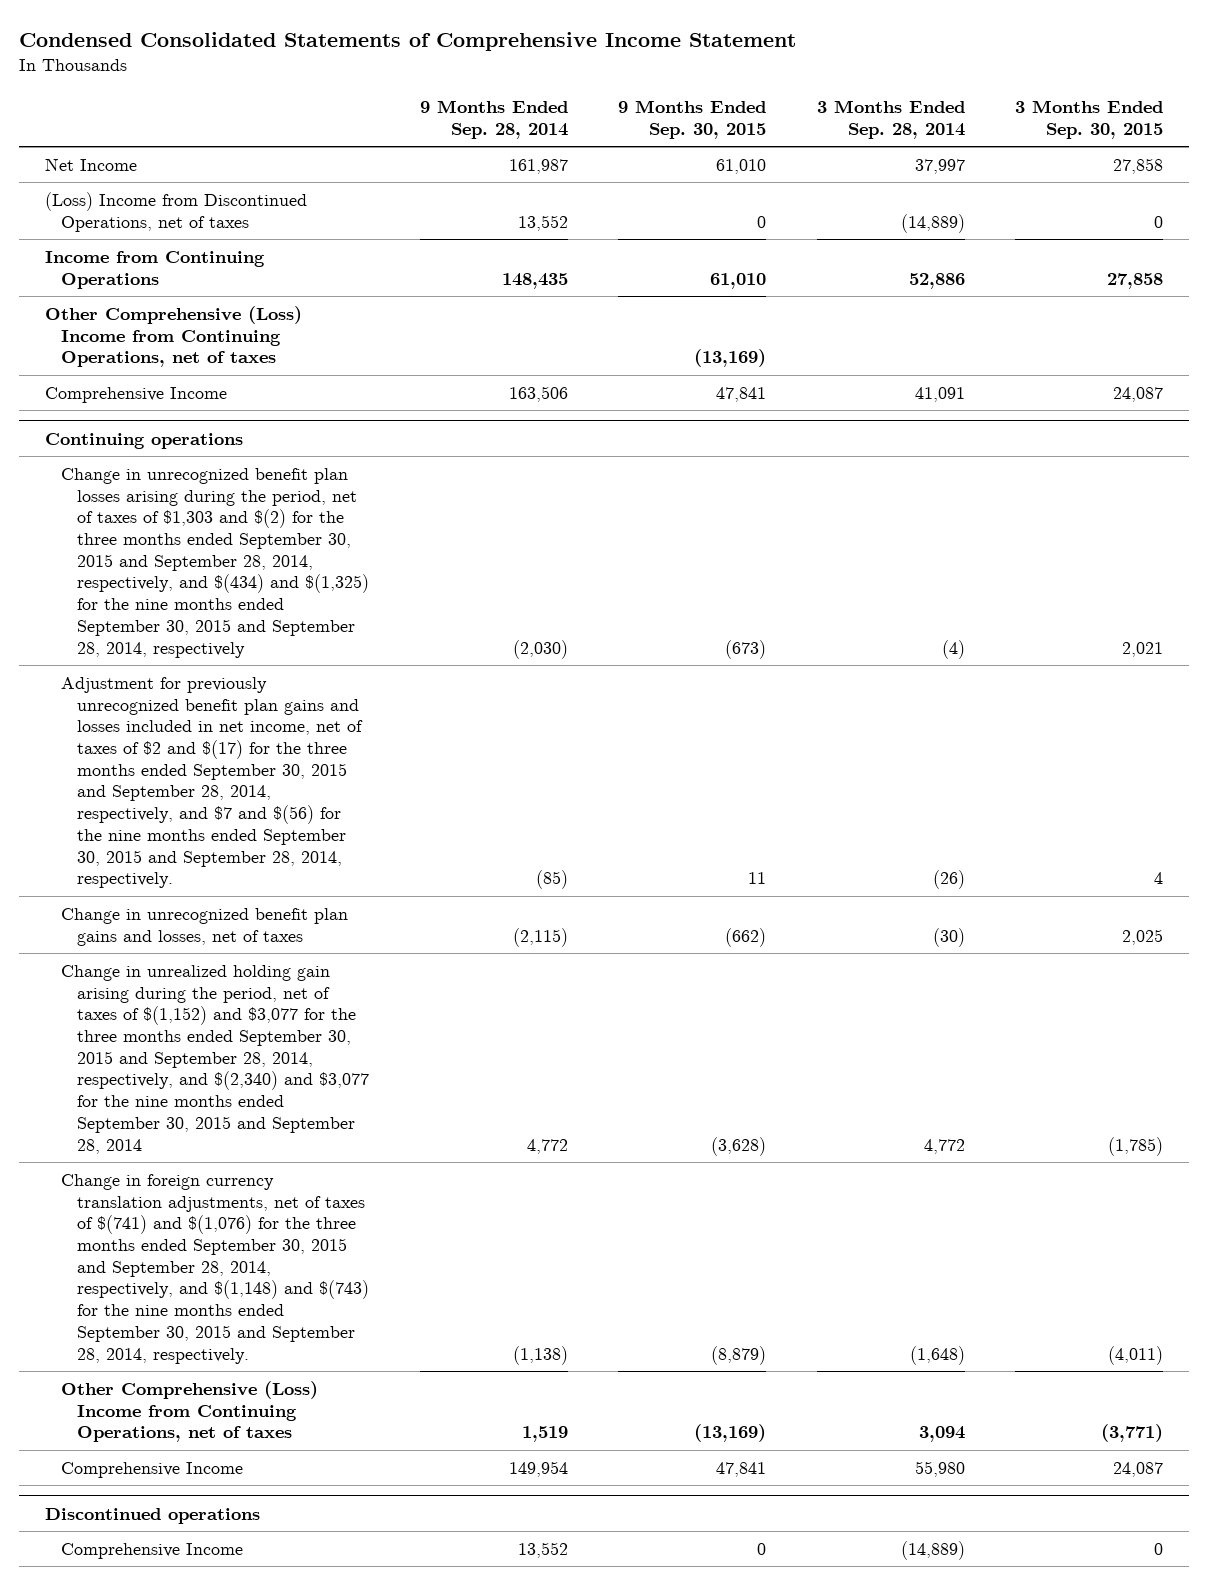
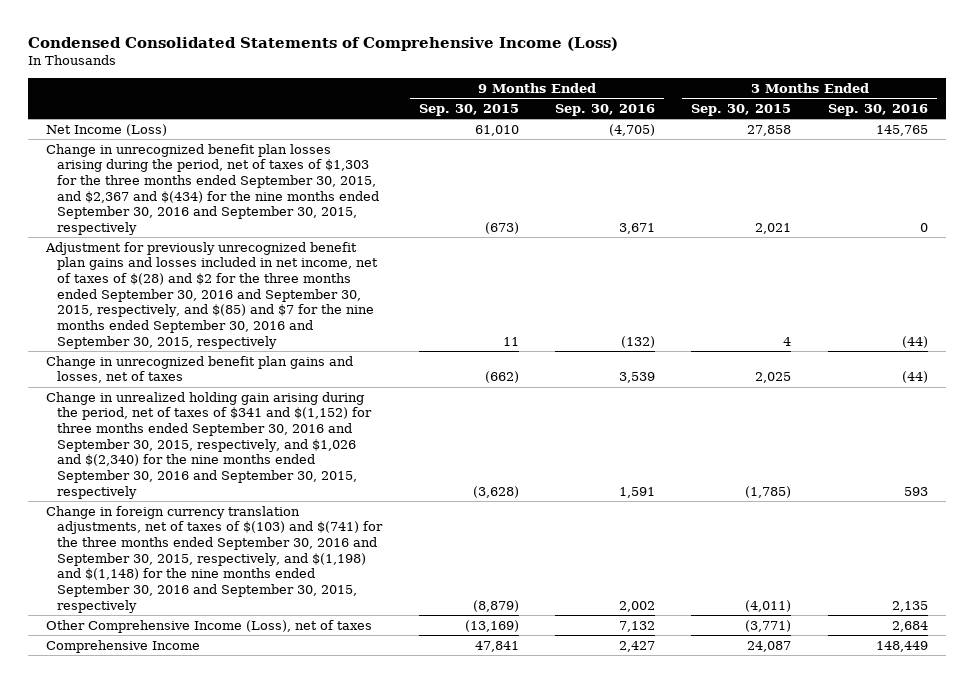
[19,32,797,52] Condensed Consolidated Statements of Comprehensive Income Statement -> [27,36,618,51] Condensed Consolidated Statements of Comprehensive Income (Loss)
[419,99,568,139] 9 Months Ended Sep. 28, 2014 -> none
[816,99,965,139] 3 Months Ended Sep. 28, 2014 -> none
none -> [555,103,656,116] Sep. 30, 2016
none -> [827,103,928,116] Sep. 30, 2016
[44,191,307,232] (Loss) Income from Discontinued Operations, net of taxes -> none
[44,250,265,289] Income from Continuing Operations -> none
[44,305,302,368] Other Comprehensive (Loss) Income from Continuing Operations, net of taxes -> none
[44,386,227,403] Comprehensive Income -> none
[44,432,243,449] Continuing operations -> none
[44,157,137,171] Net Income -> [45,123,167,136] Net Income (Loss)
[60,467,370,658] Change in unrecognized benefit plan losses arising during the period, net of taxes of $1,303 and $(2) for the three months ended September 30, 2015 and September 28, 2014, respectively, and $(434) and $(1,325) for the nine months ended September 30, 2015 and September 28, 2014, respectively -> [45,143,380,236] Change in unrecognized benefit plan losses arising during the period, net of taxes of $1,303 for the three months ended September 30, 2015, and $2,367 and $(434) for the nine months ended September 30, 2016 and September 30, 2015, respectively
[60,676,364,889] Adjustment for previously unrecognized benefit plan gains and losses included in net income, net of taxes of $2 and $(17) for the three months ended September 30, 2015 and September 28, 2014, respectively, and $7 and $(56) for the nine months ended September 30, 2015 and September 28, 2014, respectively. -> [44,241,379,349] Adjustment for previously unrecognized benefit plan gains and losses included in net income, net of taxes of $(28) and $2 for the three months ended September 30, 2016 and September 30, 2015, respectively, and $(85) and $7 for the nine months ended September 30, 2016 and September 30, 2015, respectively
[60,964,370,1154] Change in unrealized holding gain arising during the period, net of taxes of $(1,152) and $3,077 for the three months ended September 30, 2015 and September 28, 2014, respectively, and $(2,340) and $3,077 for the nine months ended September 30, 2015 and September 28, 2014 -> [45,391,373,499] Change in unrealized holding gain arising during the period, net of taxes of $341 and $(1,152) for three months ended September 30, 2016 and September 30, 2015, respectively, and $1,026 and $(2,340) for the nine months ended September 30, 2016 and September 30, 2015, respectively
[60,1173,370,1364] Change in foreign currency translation adjustments, net of taxes of $(741) and $(1,076) for the three months ended September 30, 2015 and September 28, 2014, respectively, and $(1,148) and $(743) for the nine months ended September 30, 2015 and September 28, 2014, respectively. -> [45,505,384,613] Change in foreign currency translation adjustments, net of taxes of $(103) and $(741) for the three months ended September 30, 2016 and September 30, 2015, respectively, and $(1,198) and $(1,148) for the nine months ended September 30, 2016 and September 30, 2015, respectively
[60,1380,318,1443] Other Comprehensive (Loss) Income from Continuing Operations, net of taxes -> [45,619,372,633] Other Comprehensive Income (Loss), net of taxes
[44,1507,260,1524] Discontinued operations -> none
[60,1542,243,1559] Comprehensive Income -> none

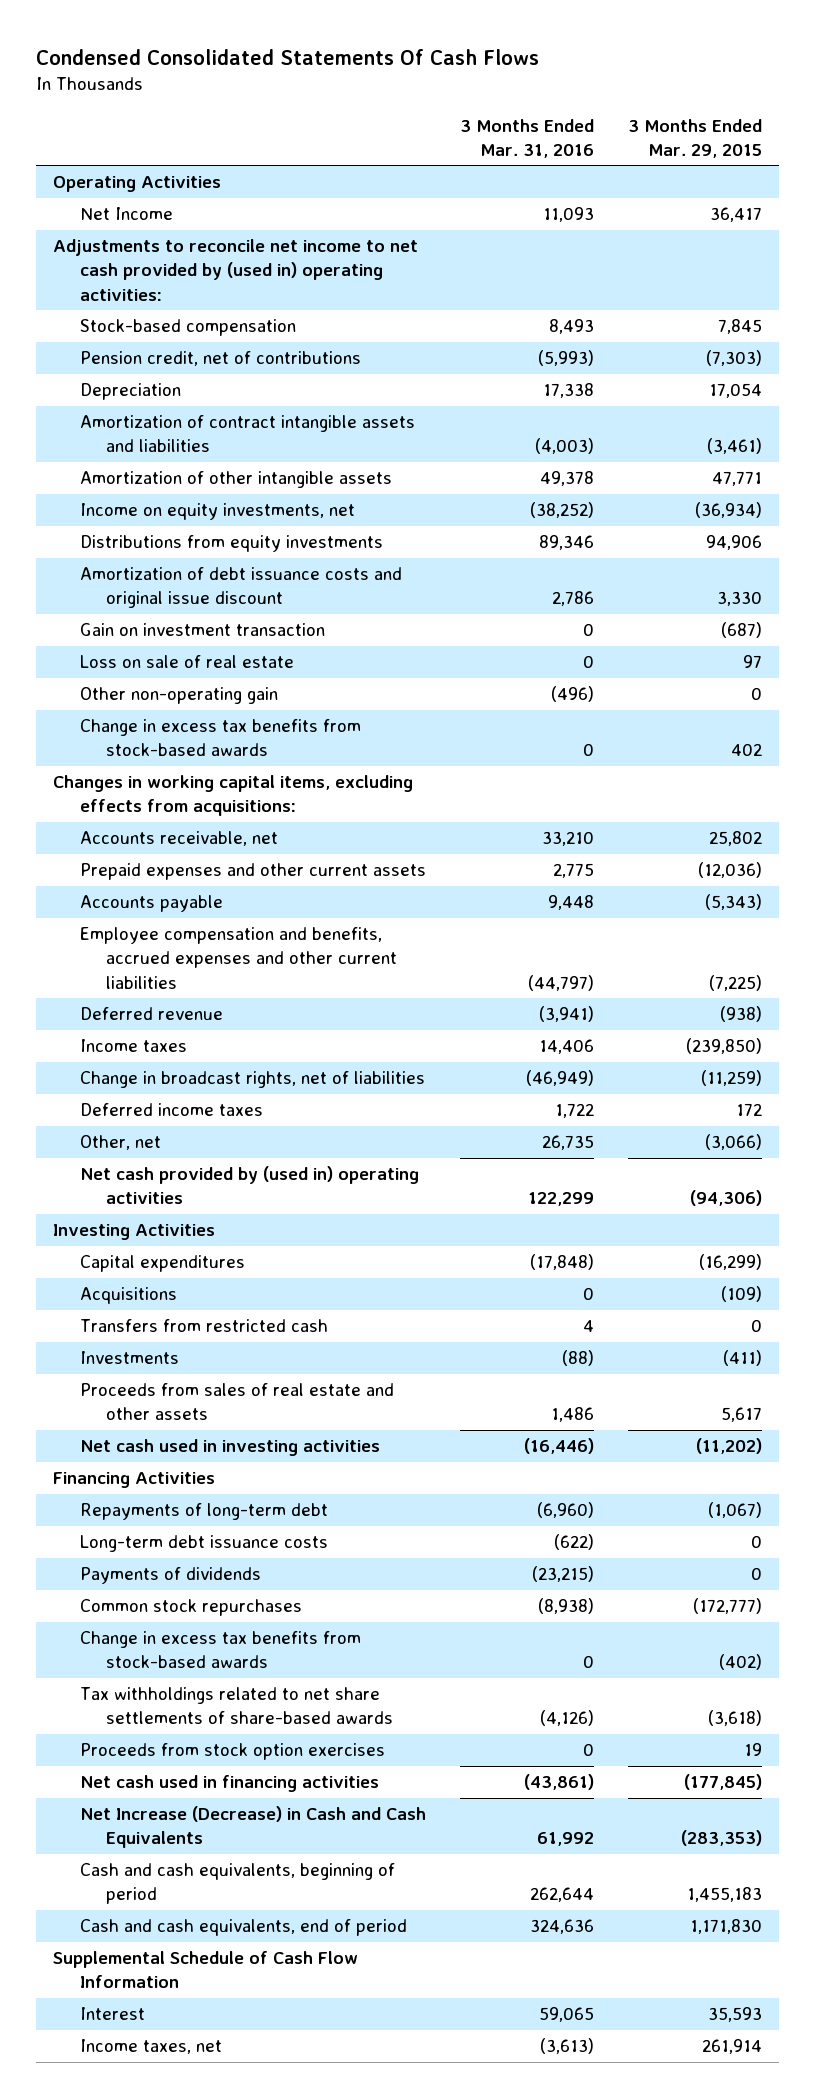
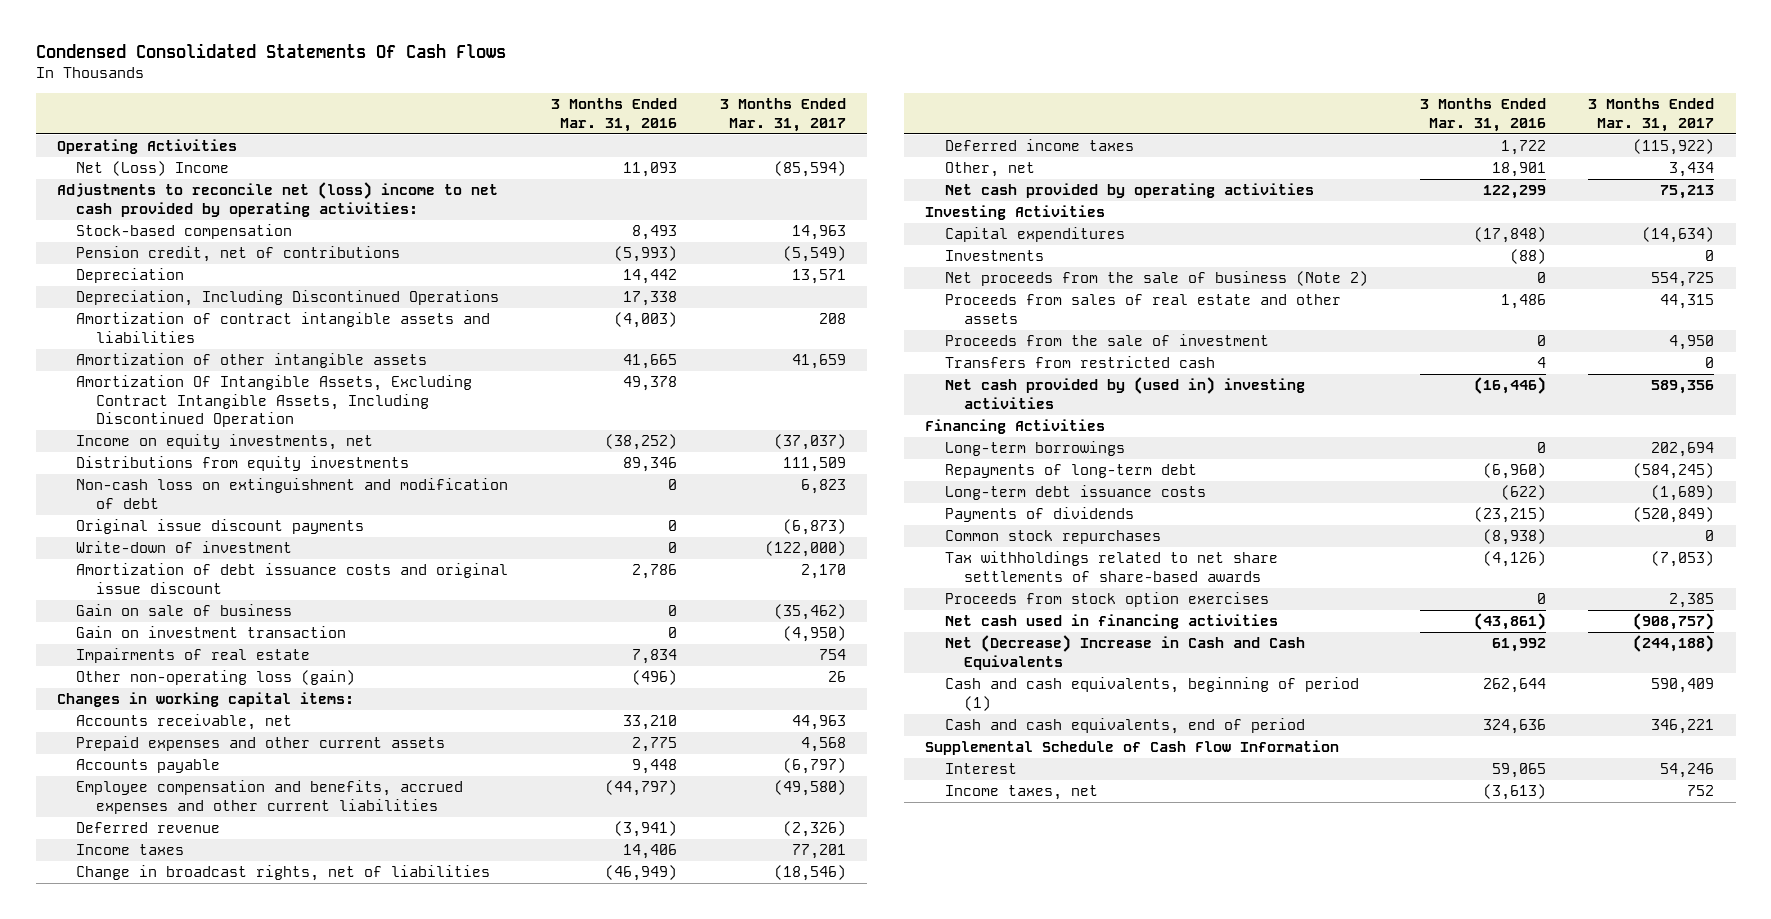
[628,118,763,158] 3 Months Ended Mar. 29, 2015 -> none
none -> [719,98,846,132] 3 Months Ended Mar. 31, 2017
[79,207,173,221] Net Income -> [76,161,230,177] Net (Loss) Income
[53,239,419,301] Adjustments to reconcile net income to net cash provided by (used in) operating activities: -> [56,182,498,217] Adjustments to reconcile net (loss) income to net cash provided by operating activities:
[542,383,594,399] 17,338 -> [623,269,678,285] 14,442
none -> [76,290,500,307] Depreciation, Including Discontinued Operations
[539,471,594,487] 49,378 -> [623,354,678,370] 41,665
none -> [76,375,473,428] Amortization Of Intangible Assets, Excluding Contract Intangible Assets, Including Discontinued Operation
none -> [76,478,509,509] Non-cash loss on extinguishment and modification of debt
none -> [76,519,365,535] Original issue discount payments
none -> [76,541,293,554] Write-down of investment
none -> [76,604,293,617] Gain on sale of business
[79,655,294,669] Loss on sale of real estate -> none
[79,719,361,757] Change in excess tax benefits from stock-based awards -> none
none -> [76,648,311,664] Impairments of real estate
[79,687,278,705] Other non-operating gain -> [76,670,356,686] Other non-operating loss (gain)
[53,775,414,817] Changes in working capital items, excluding effects from acquisitions: -> [56,692,354,708] Changes in working capital items:
[541,1135,594,1151] 26,735 -> [1491,162,1546,178] 18,901
[79,1166,419,1205] Net cash provided by (used in) operating activities -> [944,183,1314,199] Net cash provided by operating activities
[79,1287,177,1305] Acquisitions -> none
none -> [944,271,1368,287] Net proceeds from the sale of business (Note 2)
none -> [944,334,1269,347] Proceeds from the sale of investment
[79,1319,328,1333] Transfers from restricted cash -> [944,356,1215,369] Transfers from restricted cash
[79,1439,380,1457] Net cash used in investing activities -> [944,377,1305,409] Net cash provided by (used in) investing activities
none -> [944,441,1125,457] Long-term borrowings
[79,1631,361,1669] Change in excess tax benefits from stock-based awards -> none
[79,1806,426,1849] Net Increase (Decrease) in Cash and Cash Equivalents -> [944,635,1305,670] Net (Decrease) Increase in Cash and Cash Equivalents
[79,1863,395,1905] Cash and cash equivalents, beginning of period -> [944,677,1359,711] Cash and cash equivalents, beginning of period (1)

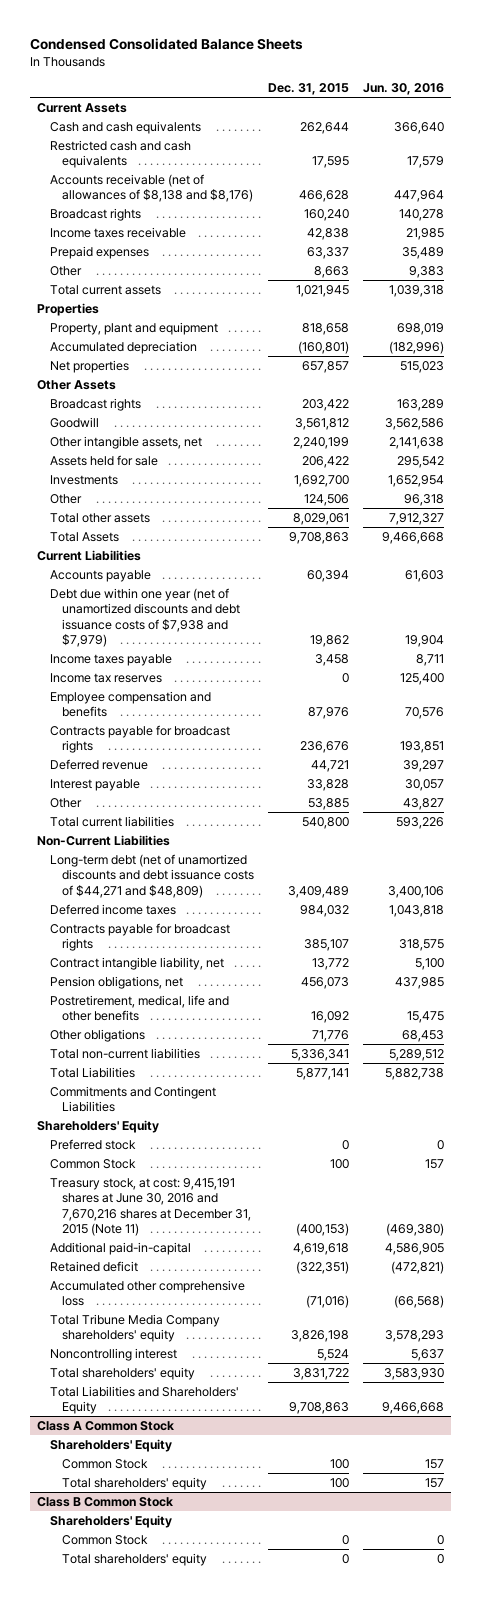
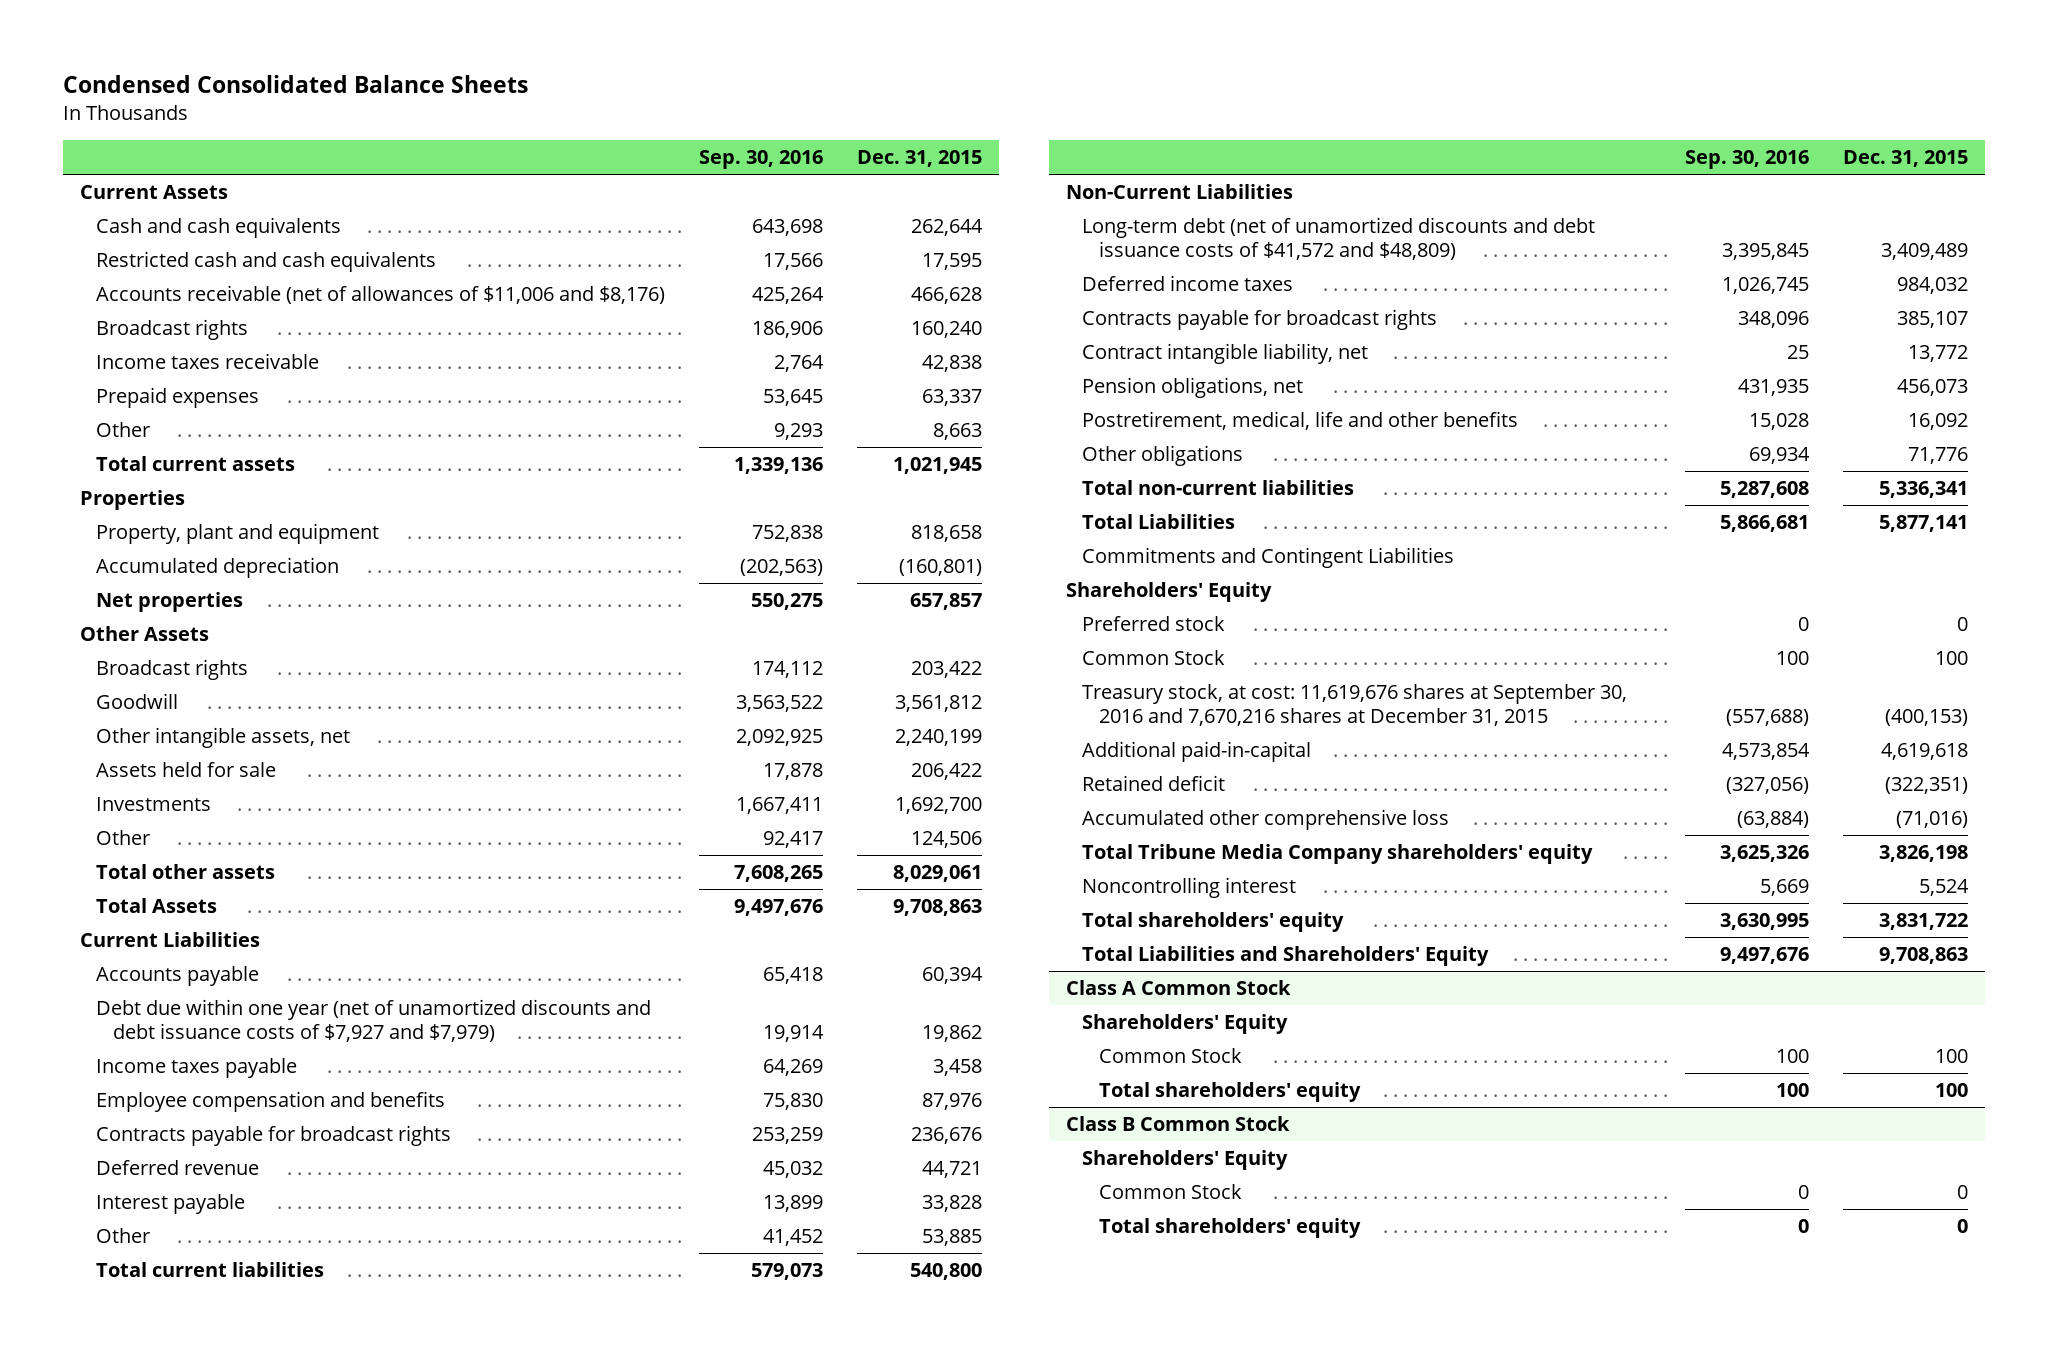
[362,83,444,96] Jun. 30, 2016 -> none
none -> [699,150,824,170] Sep. 30, 2016
[49,173,254,203] Accounts receivable (net of allowances of $8,138 and $8,176) -> [96,285,666,305] Accounts receivable (net of allowances of $11,006 and $8,176)
[49,587,241,647] Debt due within one year (net of unamortized discounts and debt issuance costs of $7,938 and $7,979) -> [96,999,652,1043] Debt due within one year (net of unamortized discounts and debt issuance costs of $7,927 and $7,979)
[49,672,162,683] Income tax reserves -> none
[49,853,255,898] Long-term debt (net of unamortized discounts and debt issuance costs of $44,271 and $48,809) -> [1082,217,1596,261] Long-term debt (net of unamortized discounts and debt issuance costs of $41,572 and $48,809)
[49,1177,252,1236] Treasury stock, at cost: 9,415,191 shares at June 30, 2016 and 7,670,216 shares at December 31, 2015 (Note 11) -> [1082,684,1628,727] Treasury stock, at cost: 11,619,676 shares at September 30, 2016 and 7,670,216 shares at December 31, 2015

